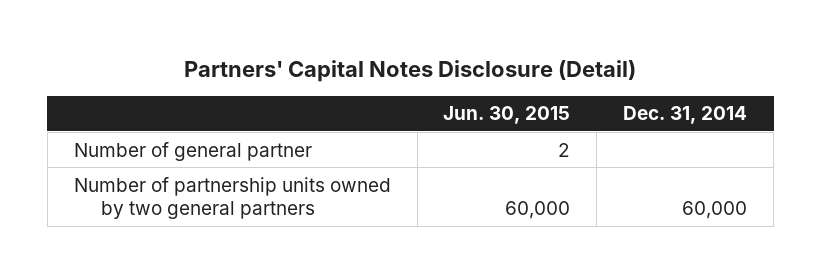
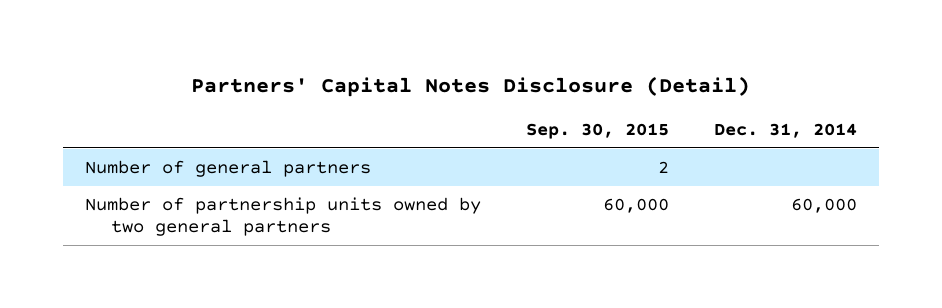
[443,106,571,125] Jun. 30, 2015 -> none
none -> [525,122,669,139] Sep. 30, 2015
[73,141,312,161] Number of general partner -> [85,159,372,177] Number of general partners

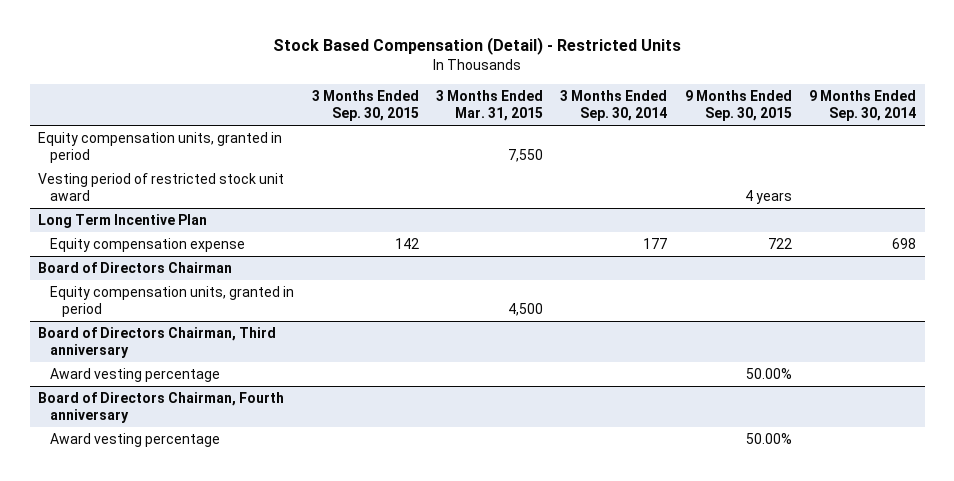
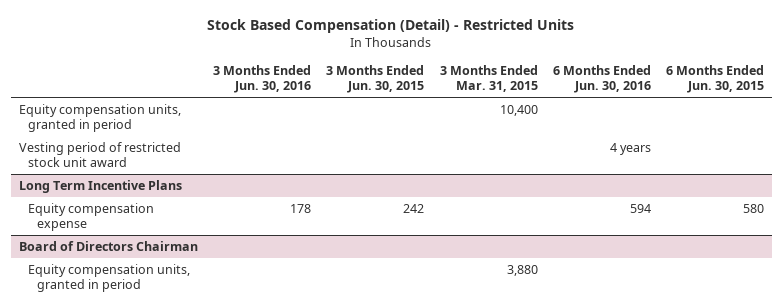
[311,90,419,121] 3 Months Ended Sep. 30, 2015 -> none
[560,90,668,121] 3 Months Ended Sep. 30, 2014 -> none
[684,90,792,121] 9 Months Ended Sep. 30, 2015 -> none
[809,90,917,121] 9 Months Ended Sep. 30, 2014 -> none
none -> [212,64,311,93] 3 Months Ended Jun. 30, 2016
none -> [326,64,425,93] 3 Months Ended Jun. 30, 2015
none -> [552,64,651,93] 6 Months Ended Jun. 30, 2016
none -> [666,64,765,93] 6 Months Ended Jun. 30, 2015
[507,148,543,162] 7,550 -> [499,105,538,117] 10,400
[38,214,208,229] Long Term Incentive Plan -> [18,180,182,194] Long Term Incentive Plans
[38,327,277,358] Board of Directors Chairman, Third anniversary -> none
[50,368,221,383] Award vesting percentage -> none
[38,392,285,423] Board of Directors Chairman, Fourth anniversary -> none
[50,433,221,448] Award vesting percentage -> none
[507,302,543,316] 4,500 -> [506,265,538,277] 3,880

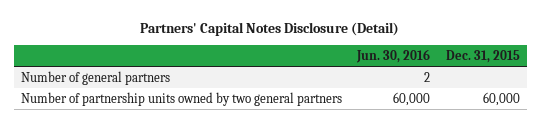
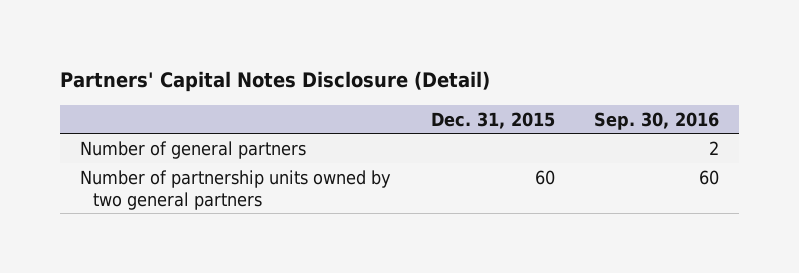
[356,48,431,63] Jun. 30, 2016 -> none
none -> [594,111,720,130] Sep. 30, 2016
[482,91,520,106] 60,000 -> [534,169,555,185] 60

